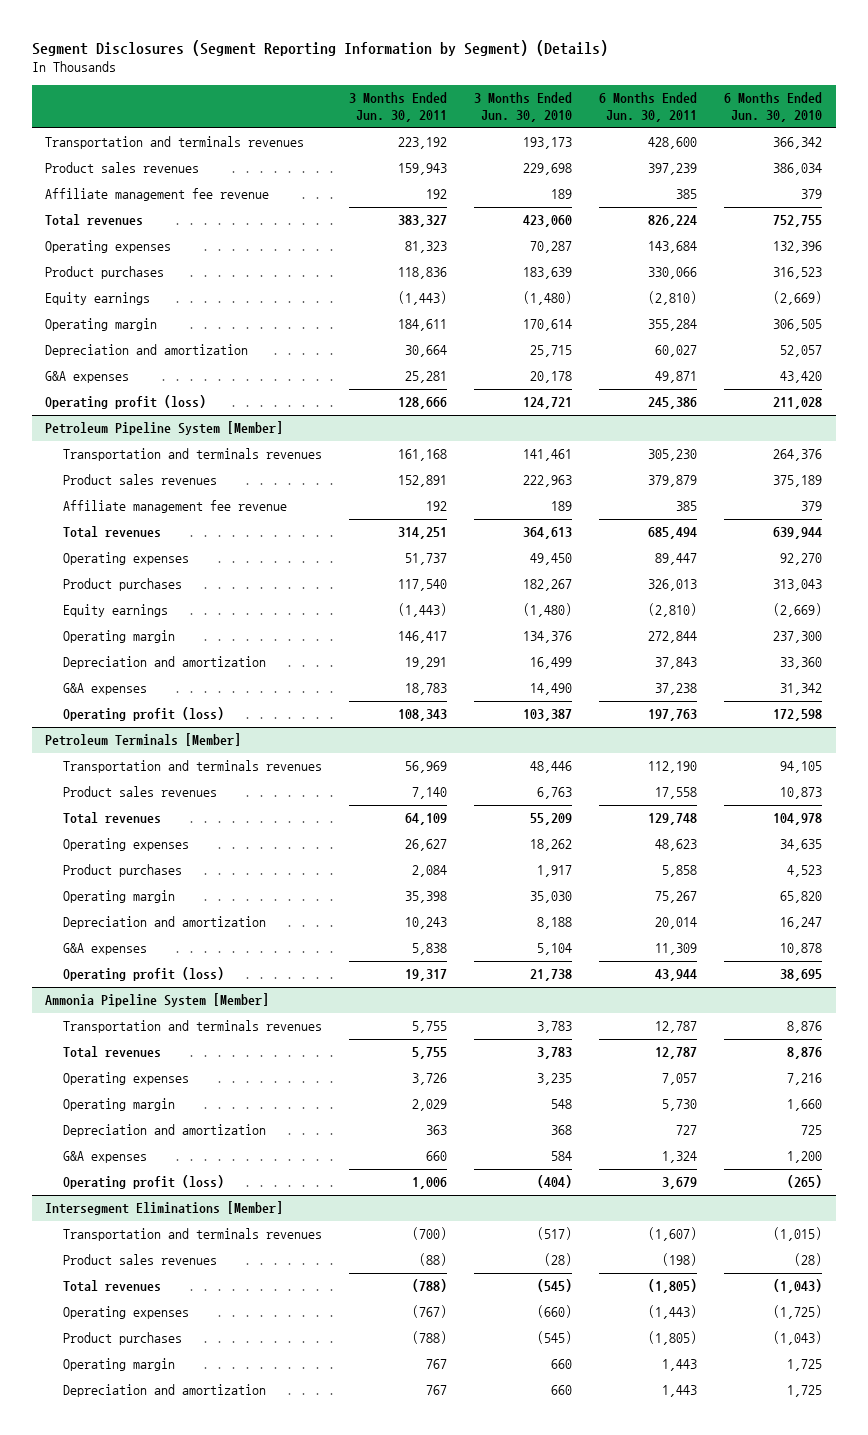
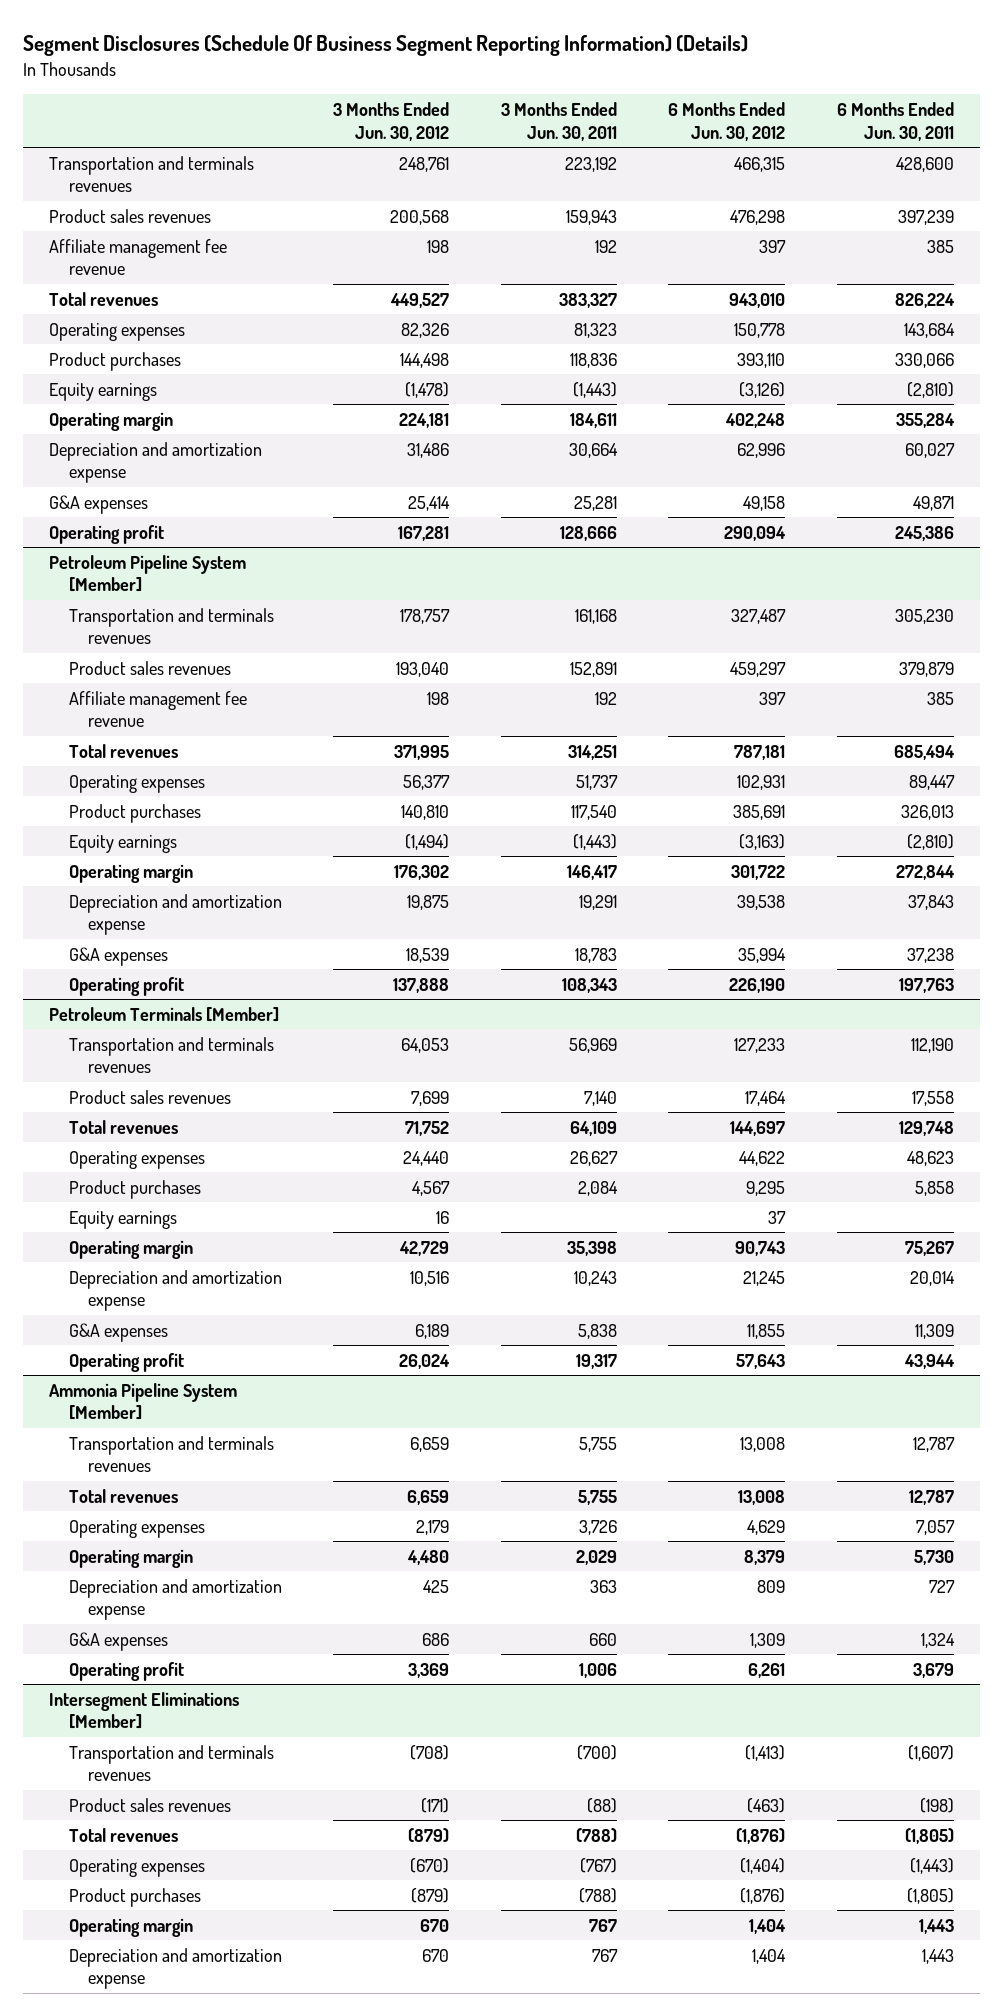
[31,39,608,56] Segment Disclosures (Segment Reporting Information by Segment) (Details) -> [23,35,749,57] Segment Disclosures (Schedule Of Business Segment Reporting Information) (Details)
[473,91,572,123] 3 Months Ended Jun. 30, 2010 -> none
[724,91,823,123] 6 Months Ended Jun. 30, 2010 -> none
none -> [333,102,450,141] 3 Months Ended Jun. 30, 2012
none -> [668,102,786,141] 6 Months Ended Jun. 30, 2012
[45,344,249,358] Depreciation and amortization -> [48,441,262,484] Depreciation and amortization expense
[45,395,207,410] Operating profit (loss) -> [48,524,164,544] Operating profit
[62,656,266,670] Depreciation and amortization -> [68,893,282,936] Depreciation and amortization expense
[62,707,224,722] Operating profit (loss) -> [68,976,184,996] Operating profit
none -> [68,1210,177,1229] Equity earnings
[62,916,266,930] Depreciation and amortization -> [68,1269,282,1312] Depreciation and amortization expense
[62,967,224,982] Operating profit (loss) -> [68,1352,184,1372] Operating profit
[62,1124,266,1138] Depreciation and amortization -> [68,1578,282,1621] Depreciation and amortization expense
[62,1175,224,1190] Operating profit (loss) -> [68,1661,184,1681] Operating profit
[62,1384,266,1398] Depreciation and amortization -> [68,1947,282,1990] Depreciation and amortization expense

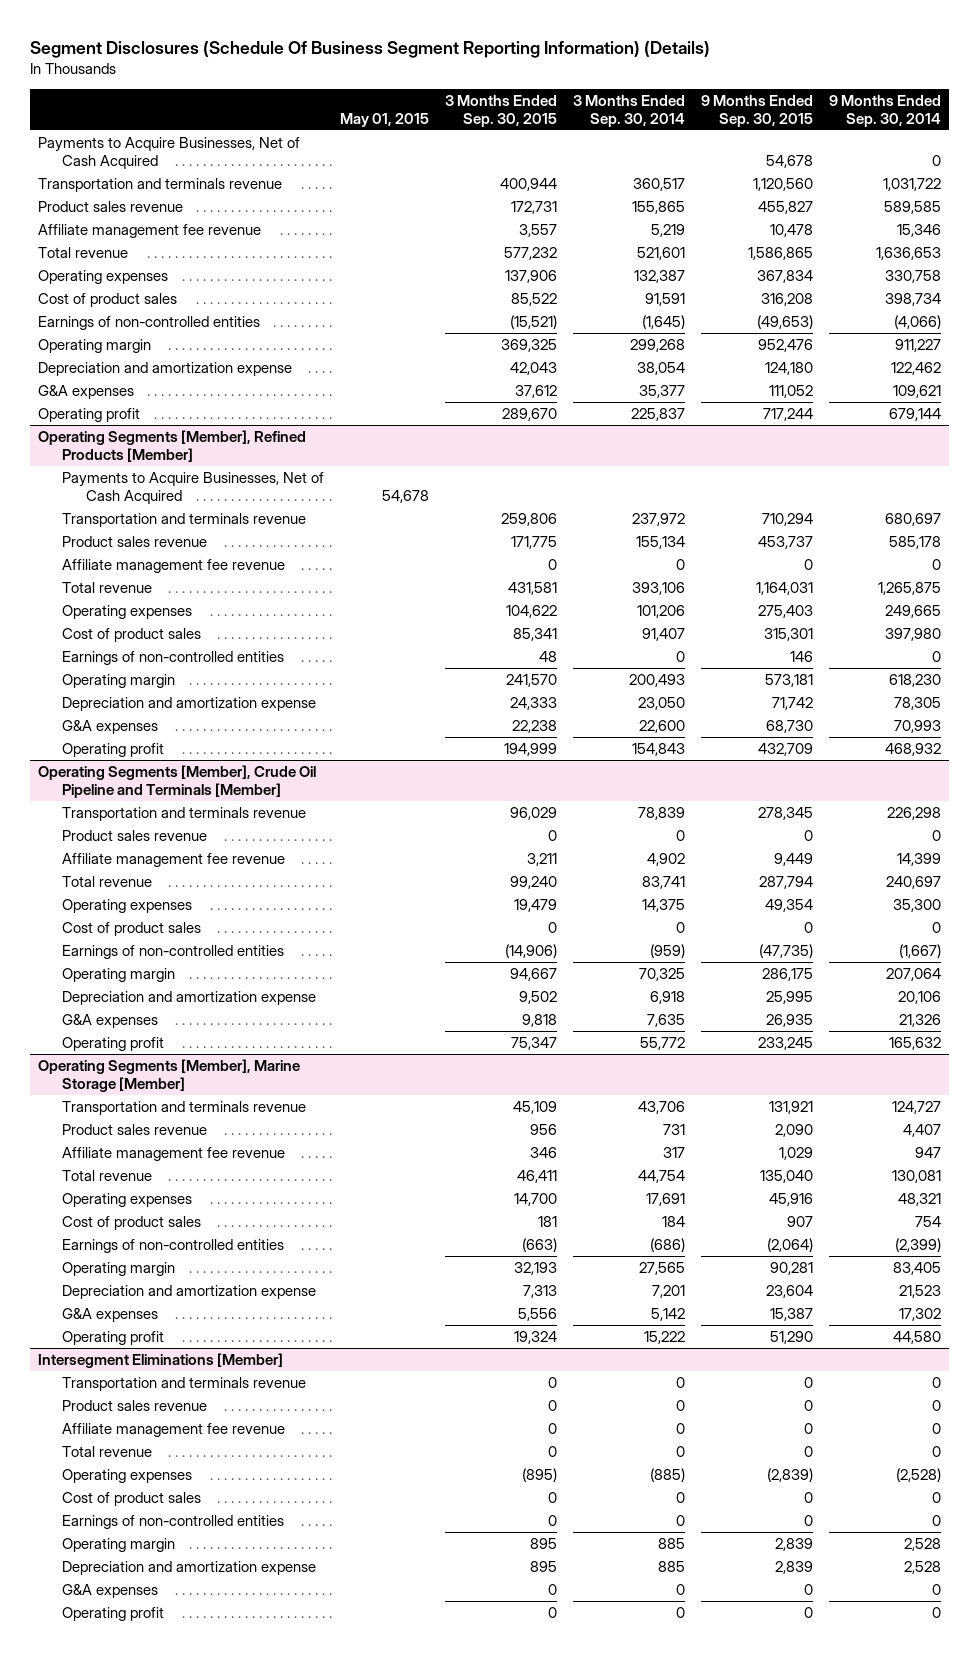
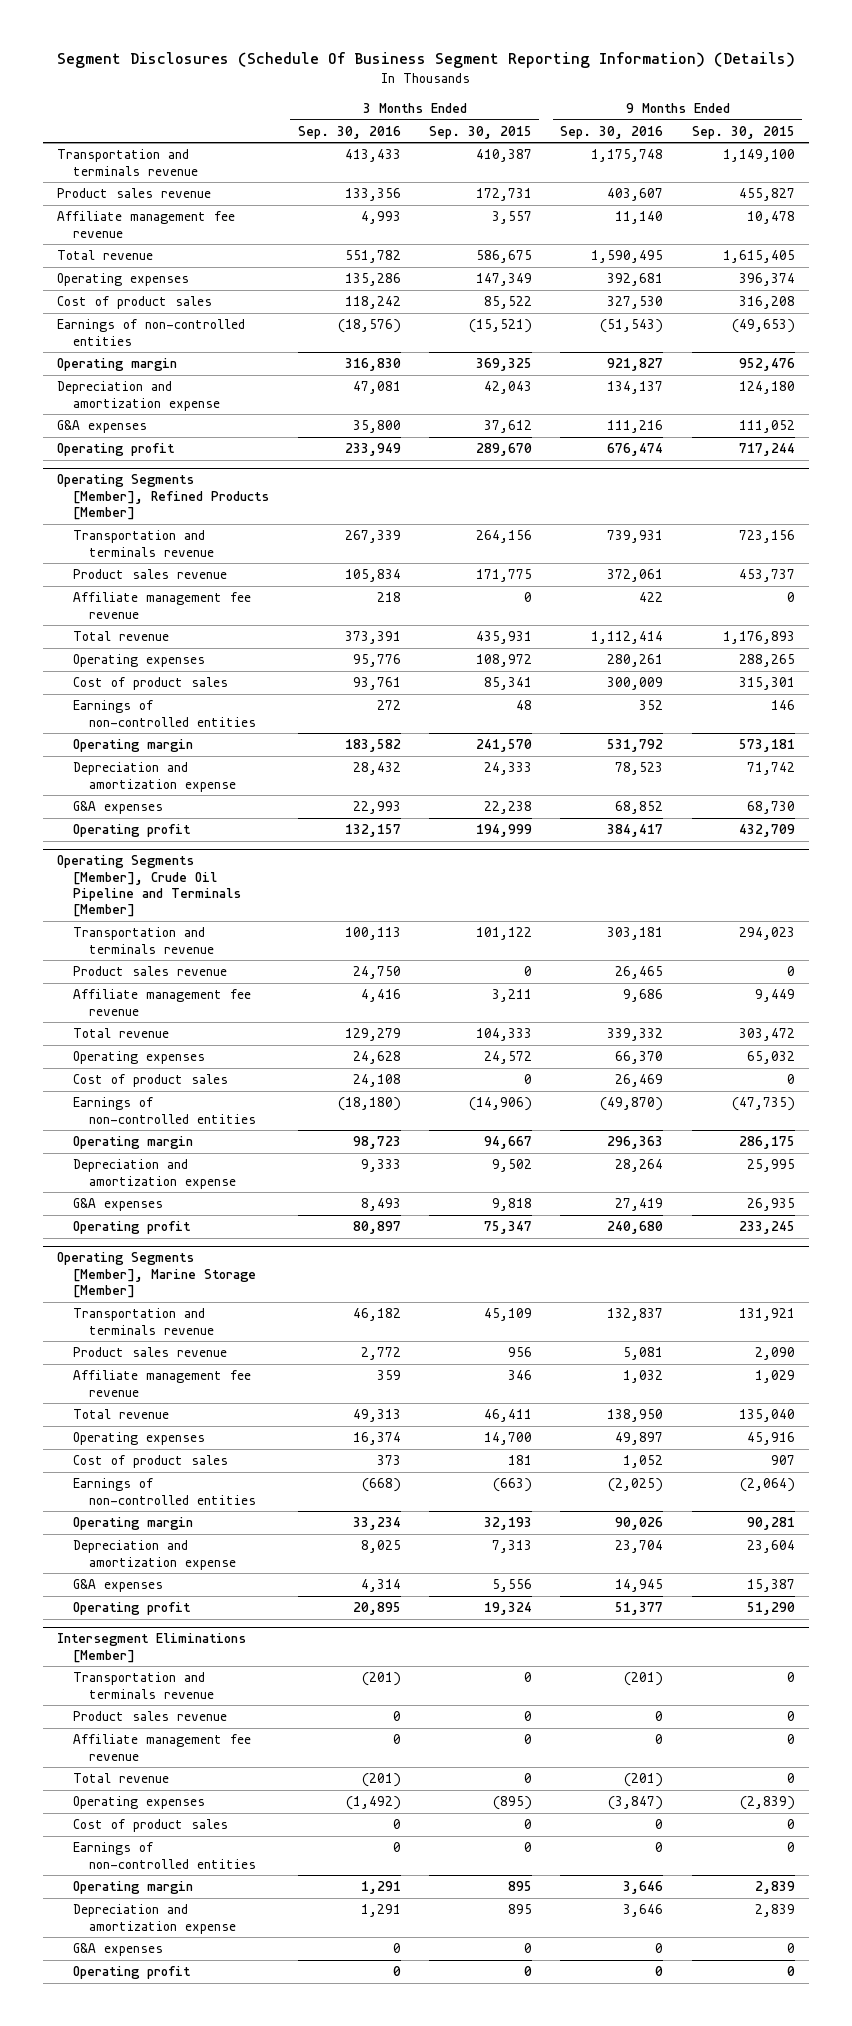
[339,113,429,128] May 01, 2015 -> none
[572,94,685,128] 3 Months Ended Sep. 30, 2014 -> none
[828,94,941,128] 9 Months Ended Sep. 30, 2014 -> none
none -> [297,125,401,139] Sep. 30, 2016
none -> [560,125,664,139] Sep. 30, 2016
[38,136,301,170] Payments to Acquire Businesses, Net of Cash Acquired -> none
[499,177,557,191] 400,944 -> [476,149,533,163] 410,387
[752,177,813,191] 1,120,560 -> [722,149,795,163] 1,149,100
[503,246,557,260] 577,232 -> [476,250,533,264] 586,675
[747,246,813,260] 1,586,865 -> [722,250,795,264] 1,615,405
[504,269,557,283] 137,906 -> [476,273,533,287] 147,349
[756,269,813,283] 367,834 -> [738,273,795,287] 396,374
[62,471,325,505] Payments to Acquire Businesses, Net of Cash Acquired -> none
[500,512,557,526] 259,806 -> [476,530,533,544] 264,156
[761,512,813,526] 710,294 -> [738,530,795,544] 723,156
[507,581,557,595] 431,581 -> [476,631,533,645] 435,931
[755,581,813,595] 1,164,031 -> [722,631,795,645] 1,176,893
[505,604,557,618] 104,622 -> [476,654,533,668] 108,972
[757,604,813,618] 275,403 -> [738,654,795,668] 288,265
[509,806,557,820] 96,029 -> [476,927,533,941] 101,122
[757,806,813,820] 278,345 -> [738,927,795,941] 294,023
[509,875,557,889] 99,240 -> [476,1028,533,1042] 104,333
[758,875,813,889] 287,794 -> [738,1028,795,1042] 303,472
[513,898,557,912] 19,479 -> [484,1051,533,1065] 24,572
[764,898,813,912] 49,354 -> [746,1051,795,1065] 65,032

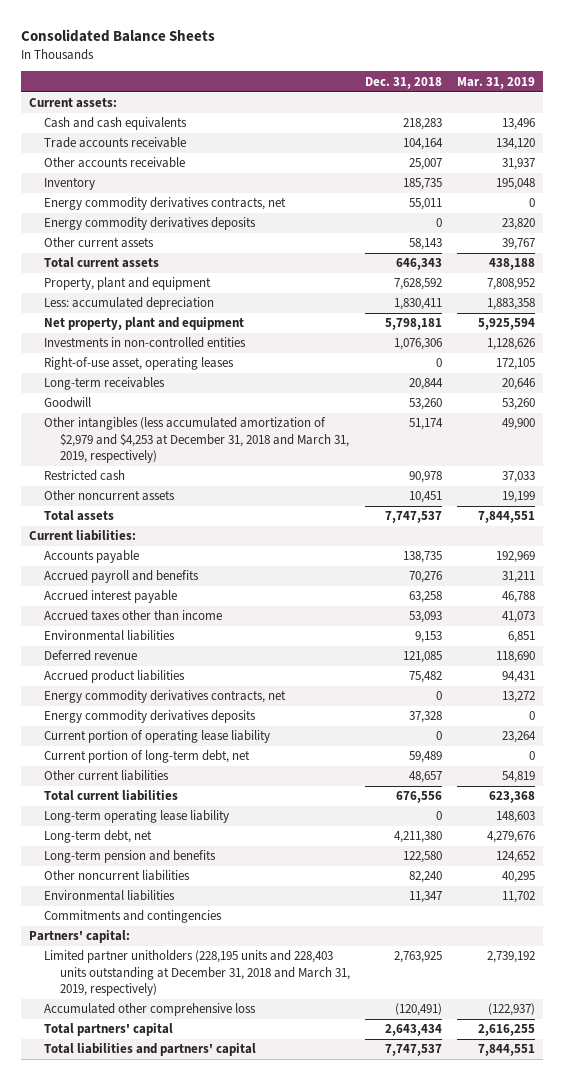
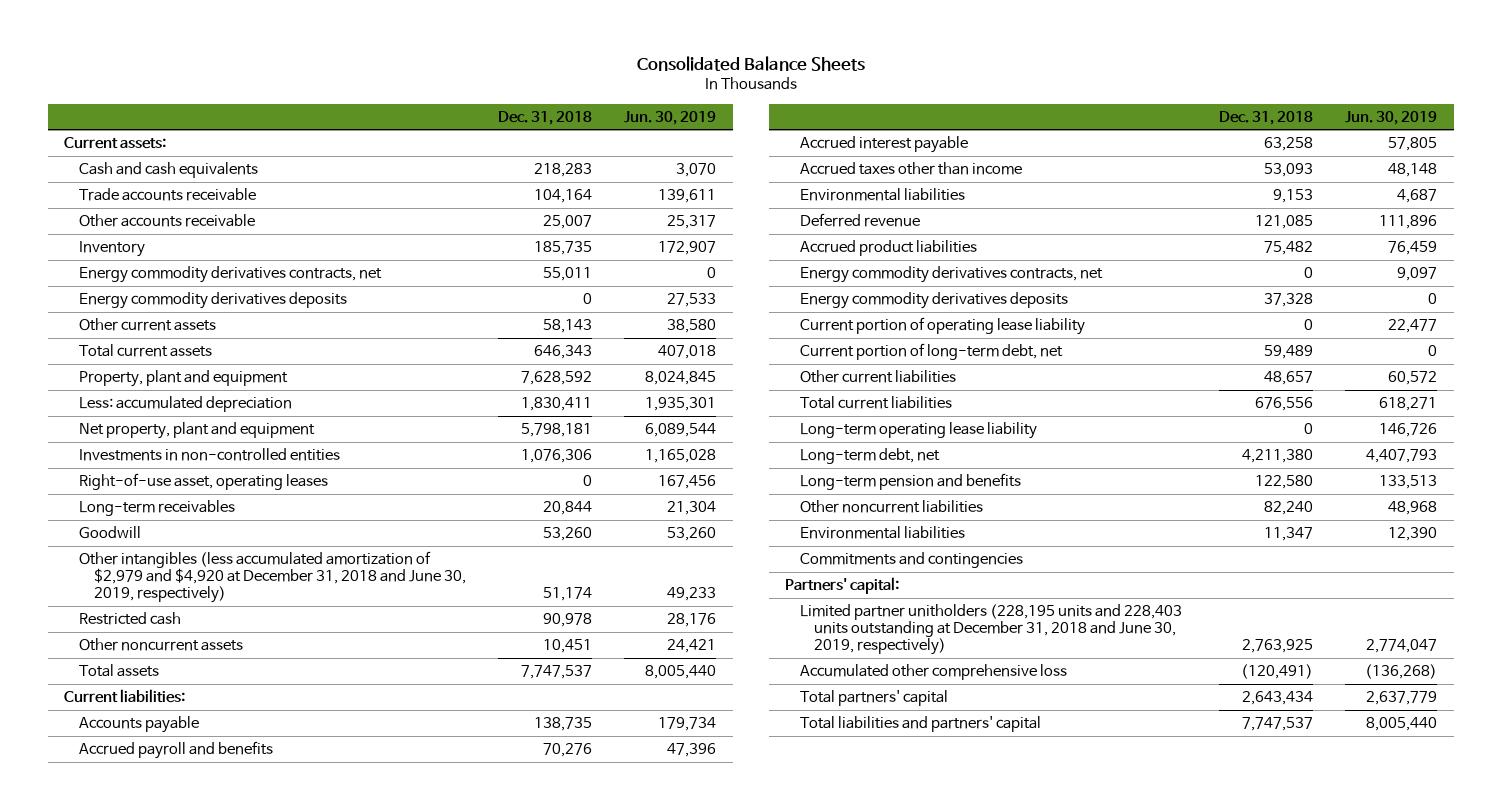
[457,76,536,89] Mar. 31, 2019 -> none
none -> [624,110,717,125] Jun. 30, 2019
[44,417,350,463] Other intangibles (less accumulated amortization of $2,979 and $4,253 at December 31, 2018 and March 31, 2019, respectively) -> [78,551,466,604] Other intangibles (less accumulated amortization of $2,979 and $4,920 at December 31, 2018 and June 30, 2019, respectively)
[44,950,351,996] Limited partner unitholders (228,195 units and 228,403 units outstanding at December 31, 2018 and March 31, 2019, respectively) -> [799,604,1182,656] Limited partner unitholders (228,195 units and 228,403 units outstanding at December 31, 2018 and June 30, 2019, respectively)

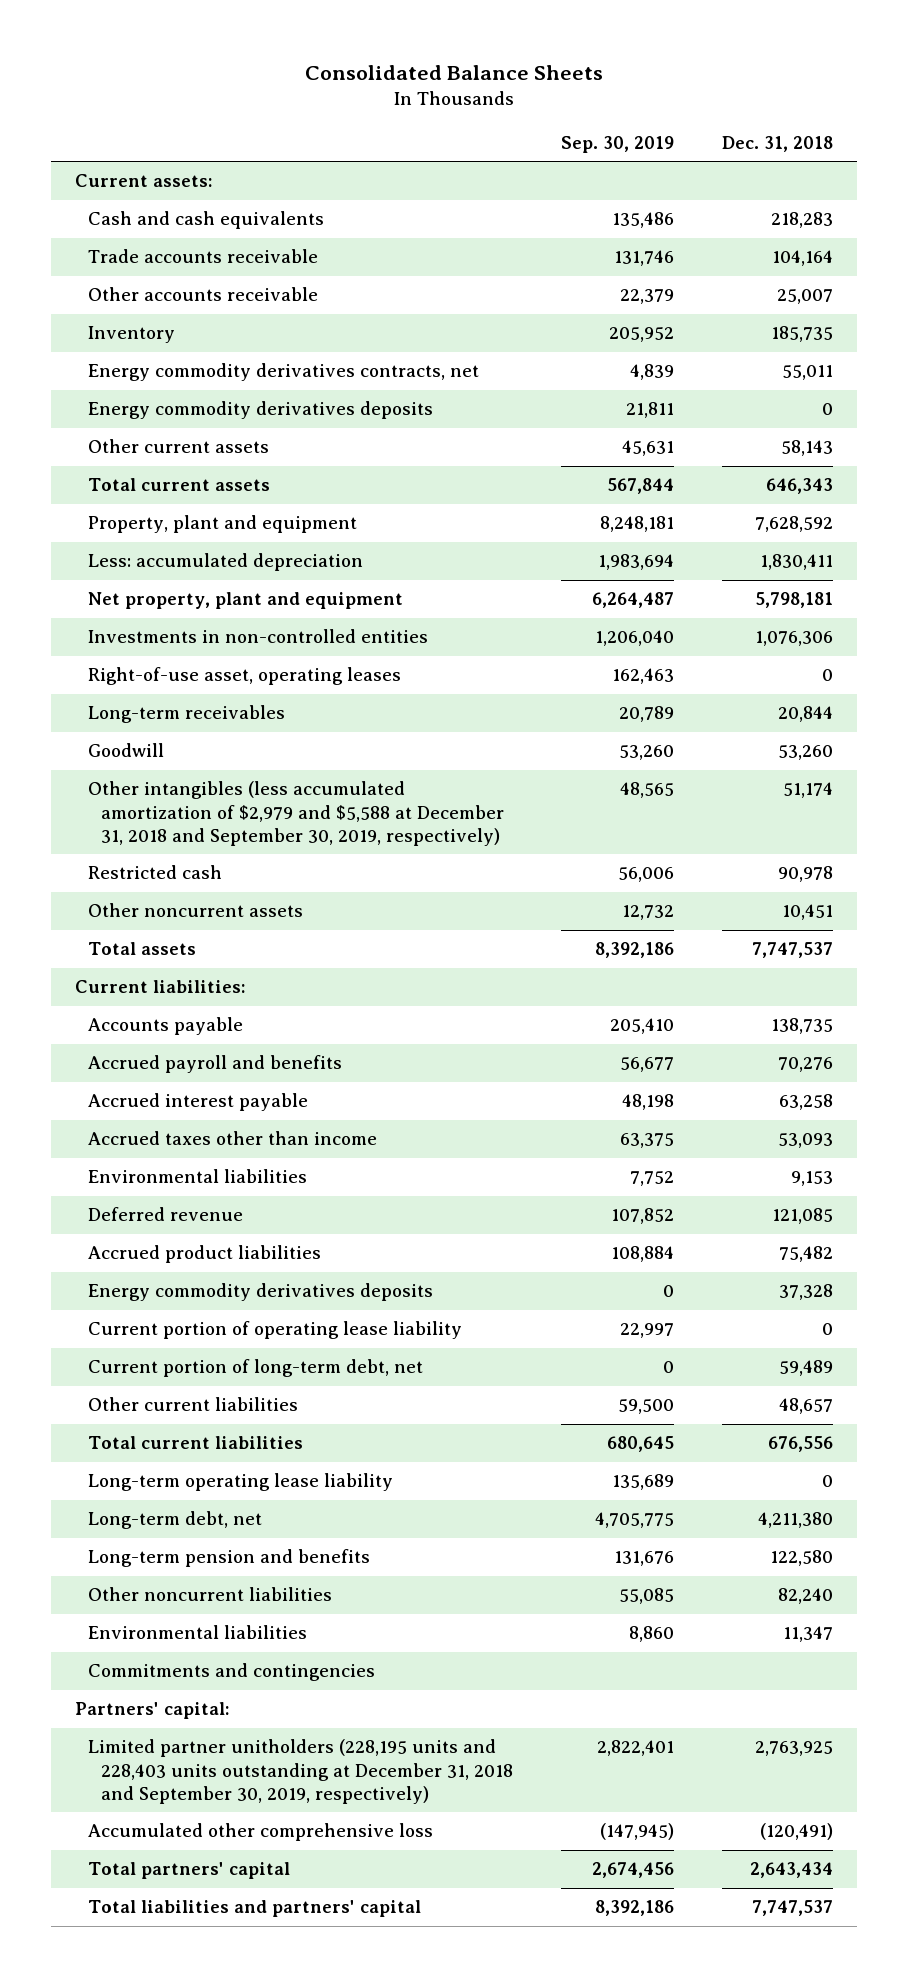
[624,110,717,125] Jun. 30, 2019 -> none
none -> [561,135,675,153] Sep. 30, 2019
[78,551,466,604] Other intangibles (less accumulated amortization of $2,979 and $4,920 at December 31, 2018 and June 30, 2019, respectively) -> [88,781,505,846] Other intangibles (less accumulated amortization of $2,979 and $5,588 at December 31, 2018 and September 30, 2019, respectively)
[799,266,1103,284] Energy commodity derivatives contracts, net -> none
[799,604,1182,656] Limited partner unitholders (228,195 units and 228,403 units outstanding at December 31, 2018 and June 30, 2019, respectively) -> [88,1739,514,1804] Limited partner unitholders (228,195 units and 228,403 units outstanding at December 31, 2018 and September 30, 2019, respectively)

